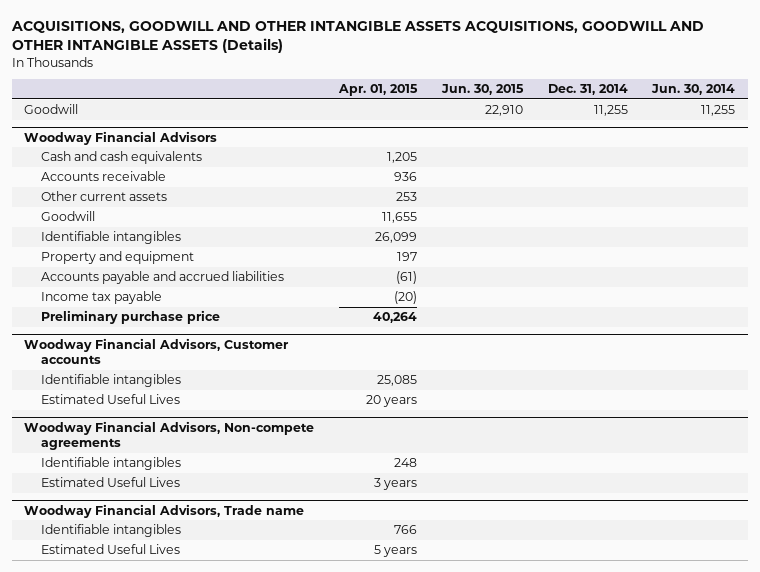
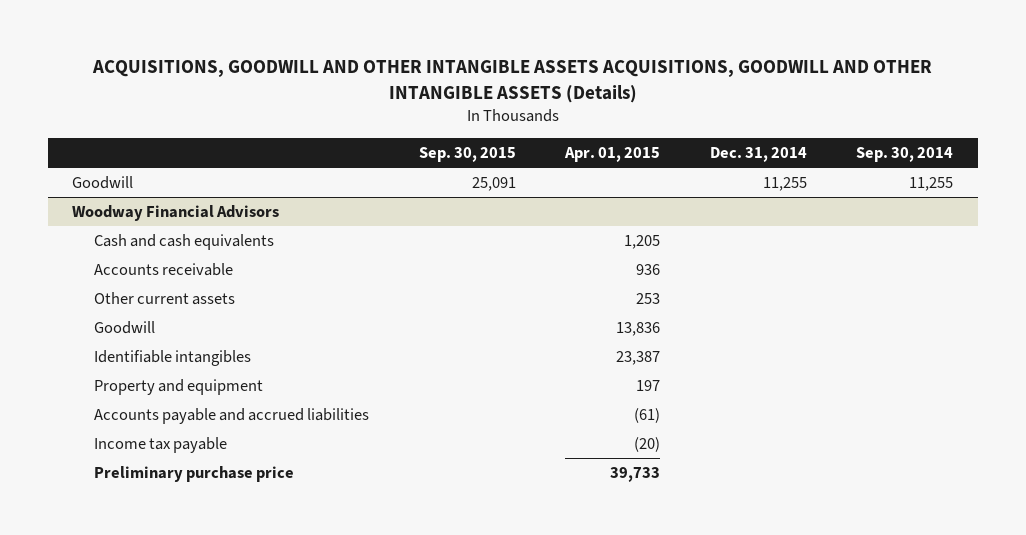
[440,84,524,96] Jun. 30, 2015 -> none
[651,84,736,96] Jun. 30, 2014 -> none
none -> [418,146,516,162] Sep. 30, 2015
none -> [856,146,954,162] Sep. 30, 2014
[382,212,418,224] 11,655 -> [616,322,661,337] 13,836
[375,232,418,244] 26,099 -> [616,351,661,366] 23,387
[24,337,290,365] Woodway Financial Advisors, Customer accounts -> none
[40,374,181,388] Identifiable intangibles -> none
[40,394,180,405] Estimated Useful Lives -> none
[24,420,315,451] Woodway Financial Advisors, Non-compete agreements -> none
[40,457,181,471] Identifiable intangibles -> none
[40,477,180,488] Estimated Useful Lives -> none
[24,503,305,518] Woodway Financial Advisors, Trade name -> none
[40,524,181,538] Identifiable intangibles -> none
[40,544,180,555] Estimated Useful Lives -> none
[373,312,418,324] 40,264 -> [610,467,661,483] 39,733

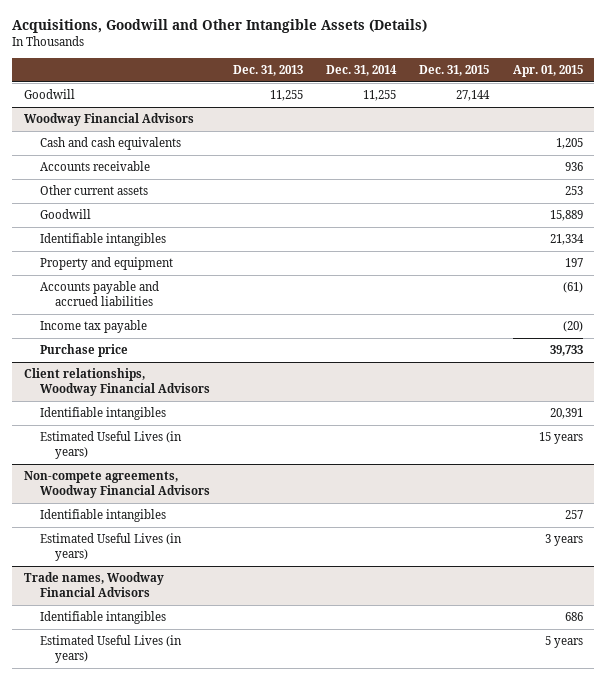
[91,60,932,103] ACQUISITIONS, GOODWILL AND OTHER INTANGIBLE ASSETS ACQUISITIONS, GOODWILL AND OTHER INTANGIBLE ASSETS (Details) -> [12,19,428,34] Acquisitions, Goodwill and Other Intangible Assets (Details)
[418,146,516,162] Sep. 30, 2015 -> none
[856,146,954,162] Sep. 30, 2014 -> none
none -> [232,65,303,77] Dec. 31, 2013
none -> [419,65,490,77] Dec. 31, 2015
[616,322,661,337] 13,836 -> [549,210,583,222] 15,889
[616,351,661,366] 23,387 -> [549,234,584,246] 21,334
[94,466,295,483] Preliminary purchase price -> [39,344,128,358] Purchase price
none -> [23,368,210,396] Client relationships, Woodway Financial Advisors
none -> [39,407,166,421] Identifiable intangibles
none -> [39,431,182,459] Estimated Useful Lives (in years)
none -> [23,471,210,498] Non-compete agreements, Woodway Financial Advisors
none -> [39,509,166,523] Identifiable intangibles
none -> [39,533,182,561] Estimated Useful Lives (in years)
none -> [23,572,164,597] Trade names, Woodway Financial Advisors
none -> [39,611,166,625] Identifiable intangibles
none -> [39,635,182,663] Estimated Useful Lives (in years)

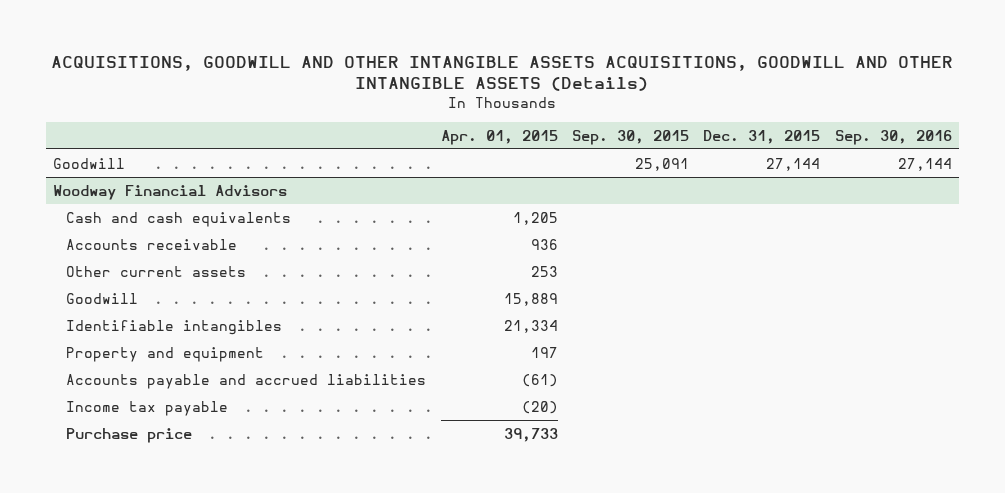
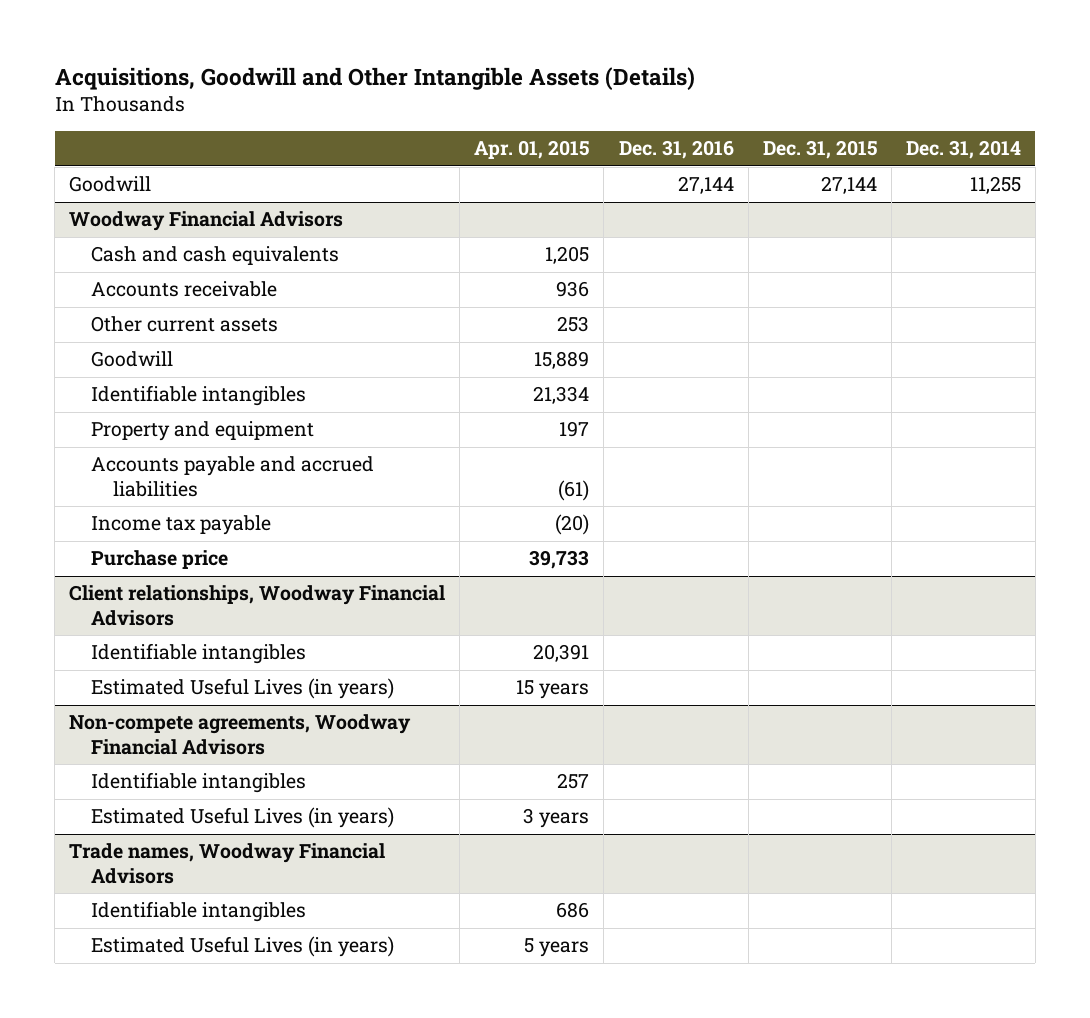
[51,55,954,92] ACQUISITIONS, GOODWILL AND OTHER INTANGIBLE ASSETS ACQUISITIONS, GOODWILL AND OTHER INTANGIBLE ASSETS (Details) -> [54,67,695,91] Acquisitions, Goodwill and Other Intangible Assets (Details)
[571,130,689,146] Sep. 30, 2015 -> none
[834,130,952,146] Sep. 30, 2016 -> none
none -> [618,140,734,160] Dec. 31, 2016
none -> [905,140,1021,160] Dec. 31, 2014
none -> [69,585,446,626] Client relationships, Woodway Financial Advisors
none -> [90,643,306,665] Identifiable intangibles
none -> [90,678,394,700] Estimated Useful Lives (in years)
none -> [69,714,412,755] Non-compete agreements, Woodway Financial Advisors
none -> [90,772,306,794] Identifiable intangibles
none -> [90,807,394,829] Estimated Useful Lives (in years)
none -> [69,843,386,884] Trade names, Woodway Financial Advisors
none -> [90,901,306,923] Identifiable intangibles
none -> [90,936,394,958] Estimated Useful Lives (in years)

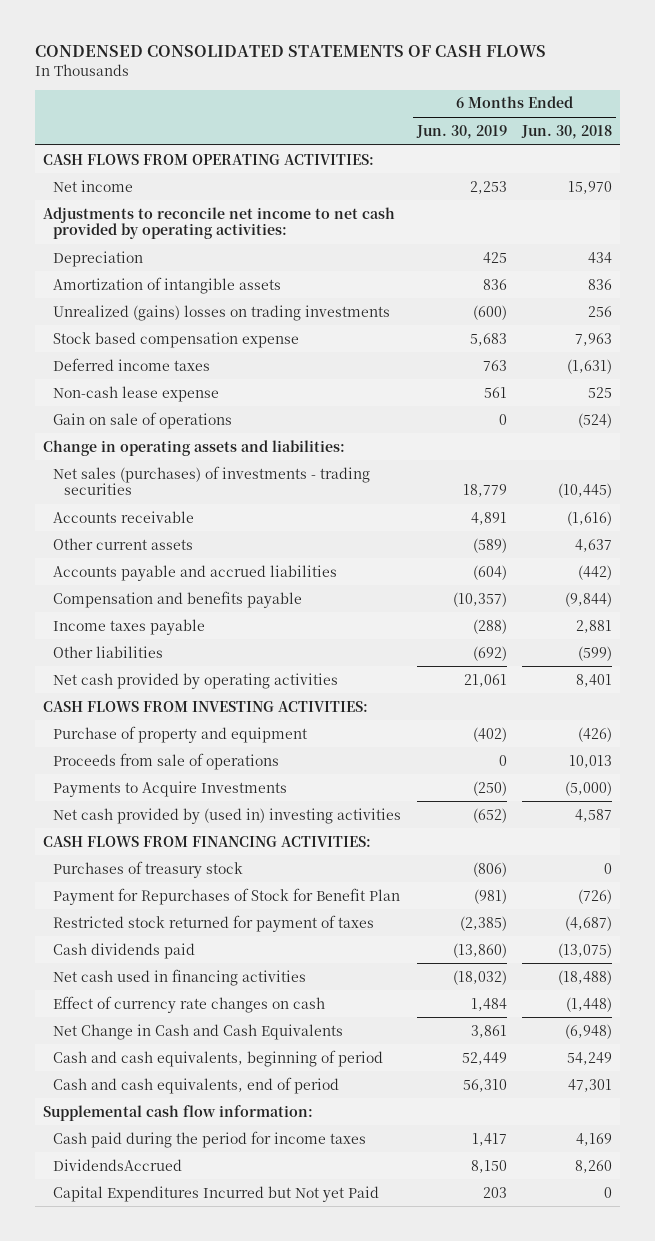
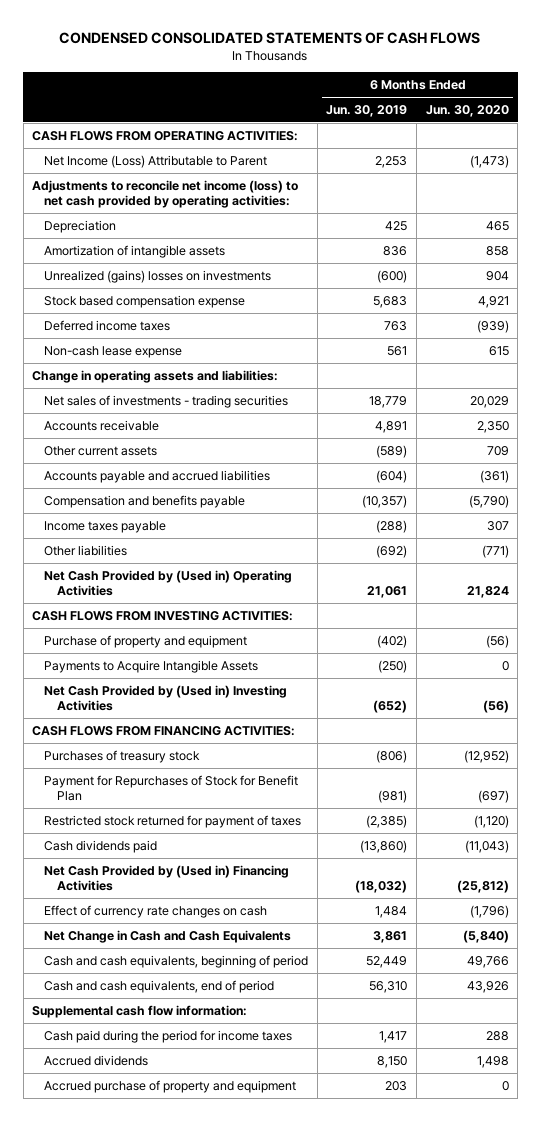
[521,124,613,139] Jun. 30, 2018 -> none
none -> [425,105,509,118] Jun. 30, 2020
[53,179,134,192] Net income -> [44,154,268,168] Net Income (Loss) Attributable to Parent
[42,206,395,240] Adjustments to reconcile net income to net cash provided by operating activities: -> [32,179,299,209] Adjustments to reconcile net income (loss) to net cash provided by operating activities:
[53,304,391,321] Unrealized (gains) losses on trading investments -> [44,269,272,283] Unrealized (gains) losses on investments
[53,411,233,429] Gain on sale of operations -> none
[53,465,371,496] Net sales (purchases) of investments - trading securities -> [44,394,289,408] Net sales of investments - trading securities
[53,672,339,689] Net cash provided by operating activities -> [44,569,293,597] Net Cash Provided by (Used in) Operating Activities
[53,752,280,770] Proceeds from sale of operations -> none
[53,780,288,797] Payments to Acquire Investments -> [44,659,259,673] Payments to Acquire Intangible Assets
[53,807,402,824] Net cash provided by (used in) investing activities -> [44,684,288,712] Net Cash Provided by (Used in) Investing Activities
[53,968,307,986] Net cash used in financing activities -> [44,864,290,892] Net Cash Provided by (Used in) Financing Activities
[53,1158,183,1171] DividendsAccrued -> [44,1054,149,1066] Accrued dividends
[53,1185,380,1202] Capital Expenditures Incurred but Not yet Paid -> [44,1079,297,1093] Accrued purchase of property and equipment

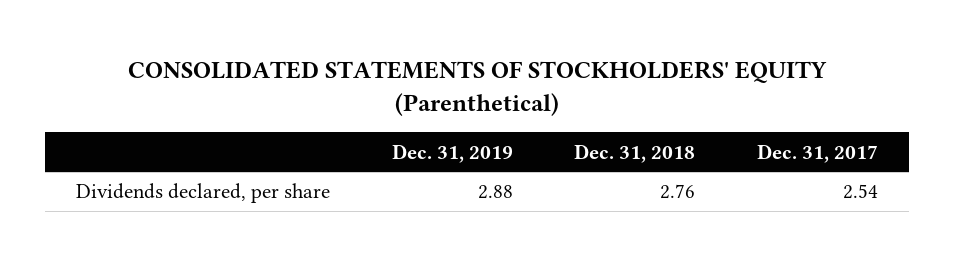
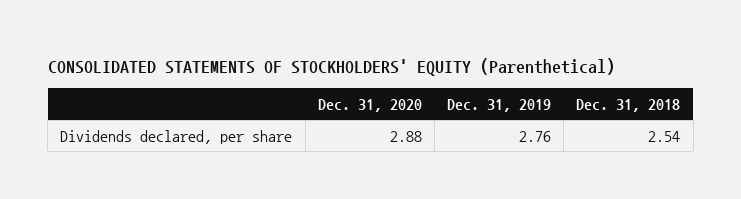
[757,143,879,163] Dec. 31, 2017 -> none
none -> [317,98,422,112] Dec. 31, 2020
[477,185,513,200] 2.88 -> [519,130,552,142] 2.76
[660,184,696,200] 2.76 -> [648,130,681,142] 2.54

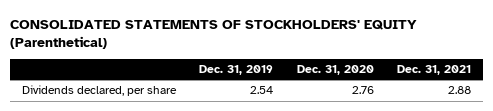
[576,98,681,112] Dec. 31, 2018 -> none
none -> [397,65,472,76] Dec. 31, 2021
[389,130,422,142] 2.88 -> [351,86,374,95] 2.76
[519,130,552,142] 2.76 -> [250,86,274,95] 2.54

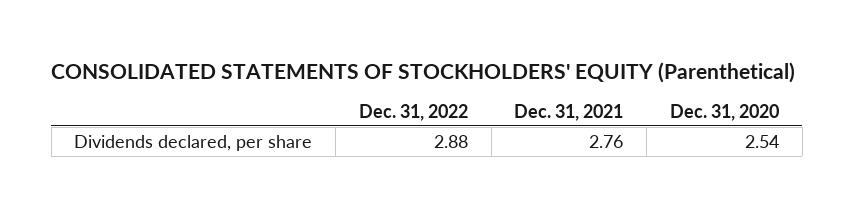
[199,65,274,76] Dec. 31, 2019 -> none
none -> [358,104,468,122] Dec. 31, 2022
[351,86,374,95] 2.76 -> [744,134,779,148] 2.54
[448,86,472,95] 2.88 -> [589,134,624,148] 2.76

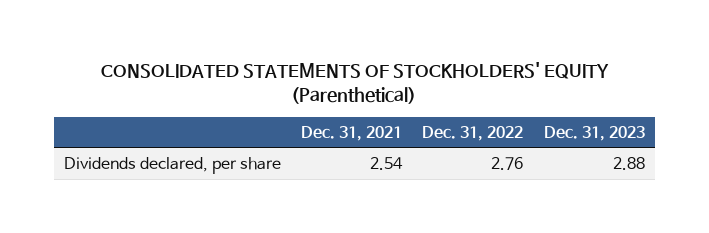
[669,104,779,122] Dec. 31, 2020 -> none
none -> [543,125,645,141] Dec. 31, 2023
[433,134,468,148] 2.88 -> [491,156,524,170] 2.76
[589,134,624,148] 2.76 -> [370,156,404,170] 2.54

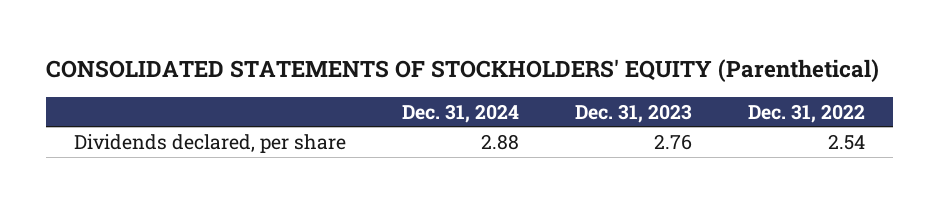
[301,125,403,141] Dec. 31, 2021 -> none
none -> [402,103,520,123] Dec. 31, 2024
[491,156,524,170] 2.76 -> [827,133,865,150] 2.54
[612,156,645,170] 2.88 -> [654,133,693,150] 2.76

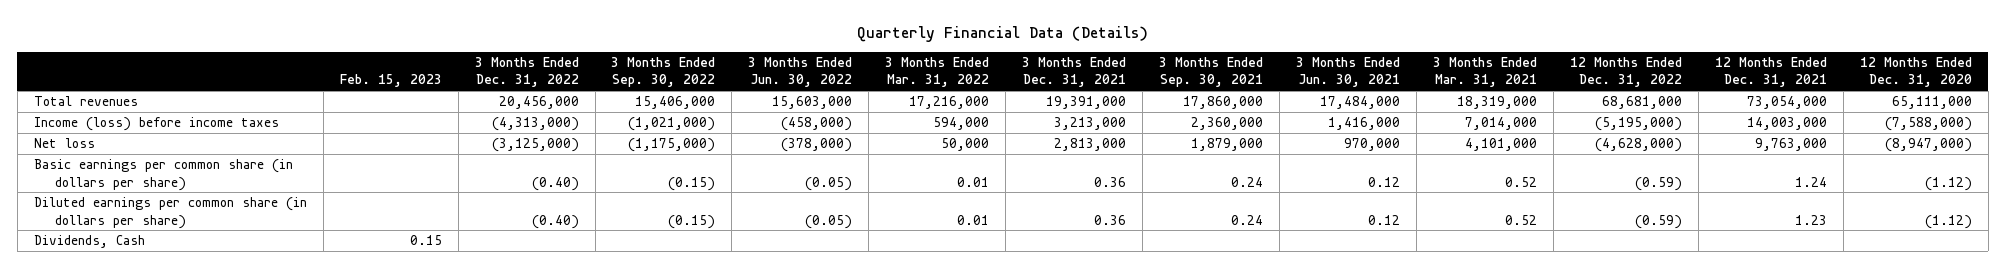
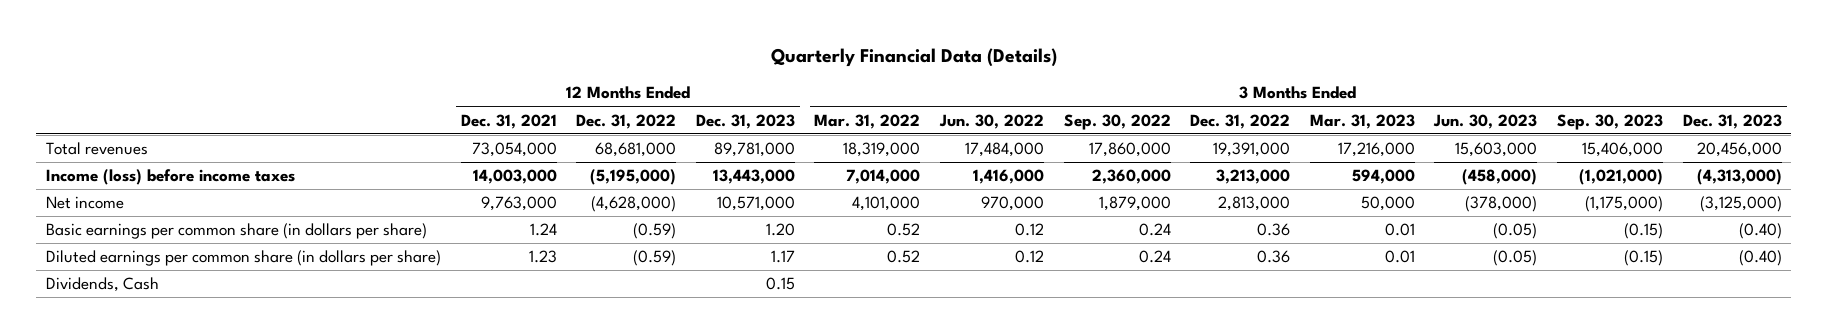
[339,74,442,88] Feb. 15, 2023 -> none
[1022,56,1127,88] 3 Months Ended Dec. 31, 2021 -> none
[1159,56,1264,88] 3 Months Ended Sep. 30, 2021 -> none
[1296,56,1401,88] 3 Months Ended Jun. 30, 2021 -> none
[1432,56,1537,88] 3 Months Ended Mar. 31, 2021 -> none
[1859,56,1972,88] 12 Months Ended Dec. 31, 2020 -> none
none -> [695,113,795,129] Dec. 31, 2023
none -> [1309,113,1415,129] Mar. 31, 2023
none -> [1433,113,1538,129] Jun. 30, 2023
none -> [1557,113,1664,130] Sep. 30, 2023
none -> [1682,113,1782,129] Dec. 31, 2023
[498,96,579,110] 20,456,000 -> [1213,142,1291,158] 19,391,000
[635,96,716,110] 15,406,000 -> [1088,142,1171,158] 17,860,000
[772,96,853,110] 15,603,000 -> [965,142,1045,158] 17,484,000
[909,96,990,110] 17,216,000 -> [843,142,921,158] 18,319,000
[491,117,579,132] (4,313,000) -> [1216,169,1291,185] 3,213,000
[628,117,716,132] (1,021,000) -> [1091,169,1171,185] 2,360,000
[781,117,853,132] (458,000) -> [973,169,1045,185] 1,416,000
[933,117,990,131] 594,000 -> [846,169,921,185] 7,014,000
[33,138,95,149] Net loss -> [46,196,125,210] Net income
[491,138,579,153] (3,125,000) -> [1218,196,1291,212] 2,813,000
[628,138,716,153] (1,175,000) -> [1098,196,1171,212] 1,879,000
[781,138,853,153] (378,000) -> [981,196,1045,212] 970,000
[941,138,990,152] 50,000 -> [852,196,921,212] 4,101,000
[531,176,579,191] (0.40) -> [1257,223,1291,237] 0.36
[668,176,716,191] (0.15) -> [1138,223,1171,237] 0.24
[805,176,853,191] (0.05) -> [1015,223,1045,237] 0.12
[957,176,990,187] 0.01 -> [887,223,921,237] 0.52
[531,214,579,229] (0.40) -> [1257,250,1291,264] 0.36
[668,214,716,229] (0.15) -> [1138,250,1171,264] 0.24
[805,214,853,229] (0.05) -> [1015,250,1045,264] 0.12
[957,214,990,225] 0.01 -> [887,250,921,264] 0.52

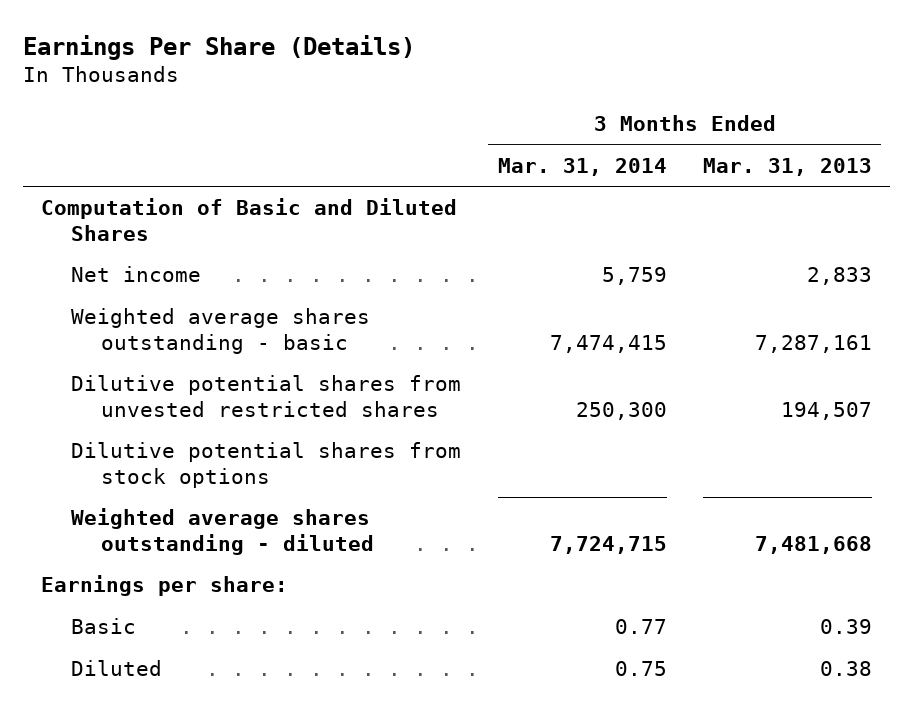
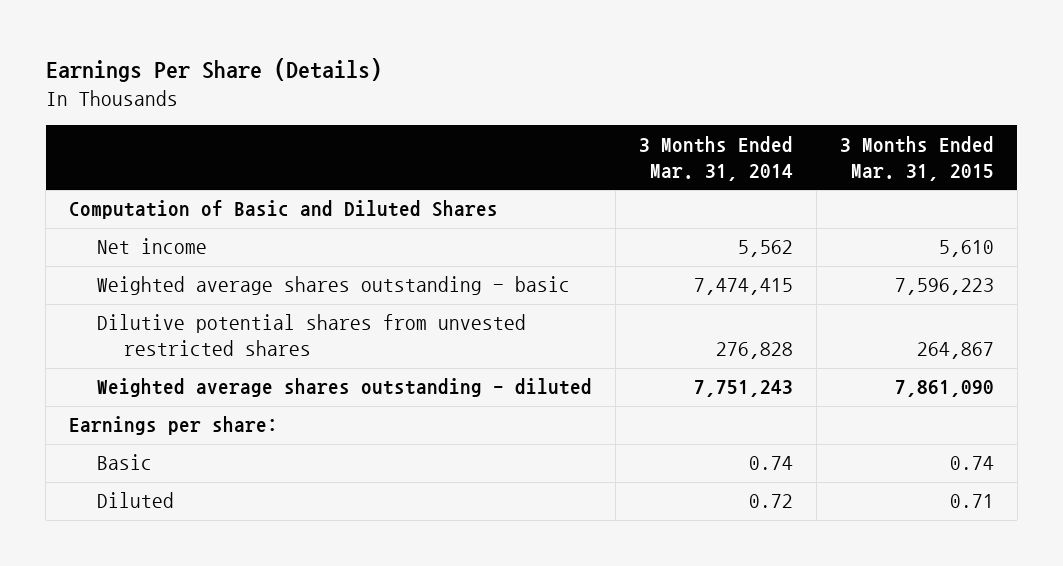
[703,157,873,176] Mar. 31, 2013 -> none
none -> [839,135,994,181] 3 Months Ended Mar. 31, 2015
[601,267,667,286] 5,759 -> [737,240,793,258] 5,562
[70,442,461,488] Dilutive potential shares from stock options -> none
[575,401,667,420] 250,300 -> [715,342,793,360] 276,828
[549,535,667,554] 7,724,715 -> [693,380,793,398] 7,751,243
[614,619,667,635] 0.77 -> [748,456,793,471] 0.74
[614,661,667,677] 0.75 -> [748,494,793,509] 0.72

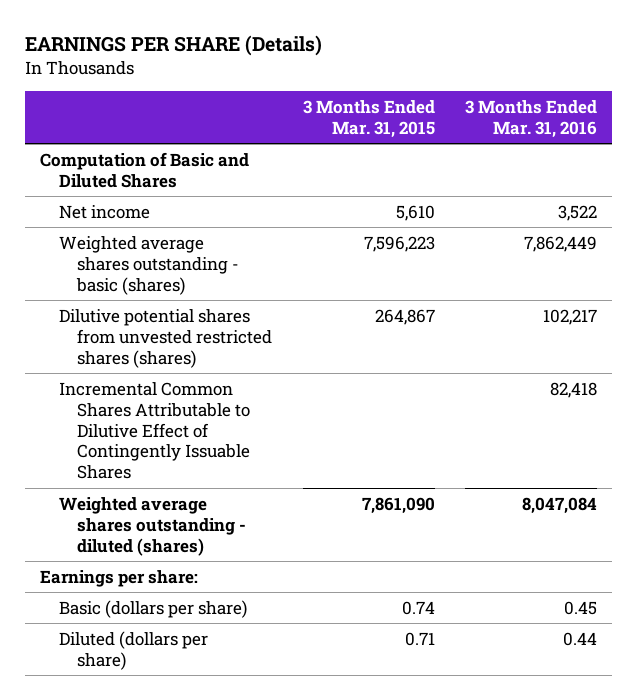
[45,58,382,83] Earnings Per Share (Details) -> [25,35,323,57] EARNINGS PER SHARE (Details)
[638,135,793,181] 3 Months Ended Mar. 31, 2014 -> none
none -> [464,99,597,138] 3 Months Ended Mar. 31, 2016
[96,276,570,296] Weighted average shares outstanding - basic -> [58,235,240,295] Weighted average shares outstanding - basic (shares)
[96,314,526,357] Dilutive potential shares from unvested restricted shares -> [58,308,273,368] Dilutive potential shares from unvested restricted shares (shares)
none -> [58,381,251,480] Incremental Common Shares Attributable to Dilutive Effect of Contingently Issuable Shares
[96,378,592,398] Weighted average shares outstanding - diluted -> [58,496,247,556] Weighted average shares outstanding - diluted (shares)
[96,454,152,471] Basic -> [58,599,247,618] Basic (dollars per share)
[96,492,174,509] Diluted -> [58,630,208,670] Diluted (dollars per share)

